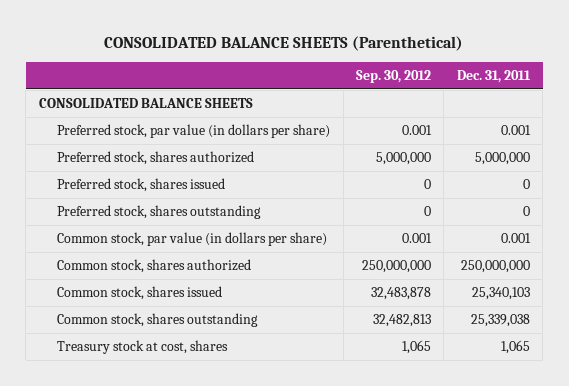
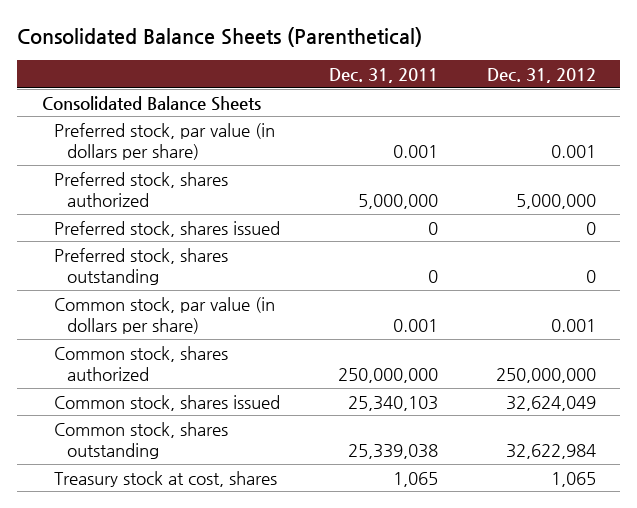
[104,35,464,51] CONSOLIDATED BALANCE SHEETS (Parenthetical) -> [17,27,423,48] Consolidated Balance Sheets (Parenthetical)
[355,69,431,83] Sep. 30, 2012 -> none
none -> [486,67,596,83] Dec. 31, 2012
[38,98,253,109] CONSOLIDATED BALANCE SHEETS -> [41,95,261,111] Consolidated Balance Sheets

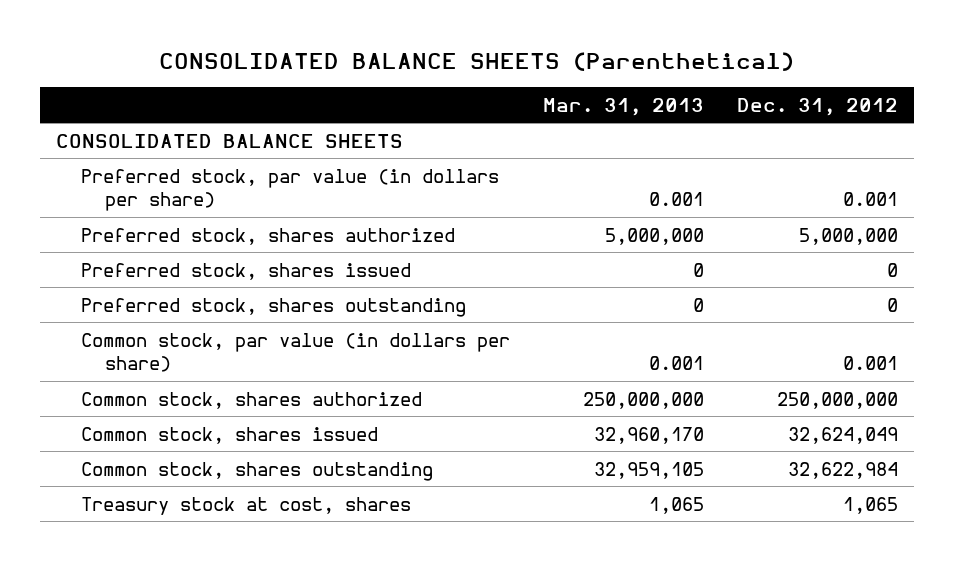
[17,27,423,48] Consolidated Balance Sheets (Parenthetical) -> [159,51,795,71] CONSOLIDATED BALANCE SHEETS (Parenthetical)
[328,67,438,83] Dec. 31, 2011 -> none
none -> [542,97,704,116] Mar. 31, 2013
[41,95,261,111] Consolidated Balance Sheets -> [56,133,404,148] CONSOLIDATED BALANCE SHEETS

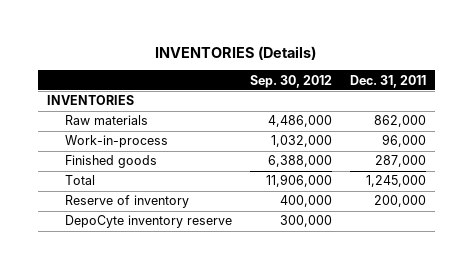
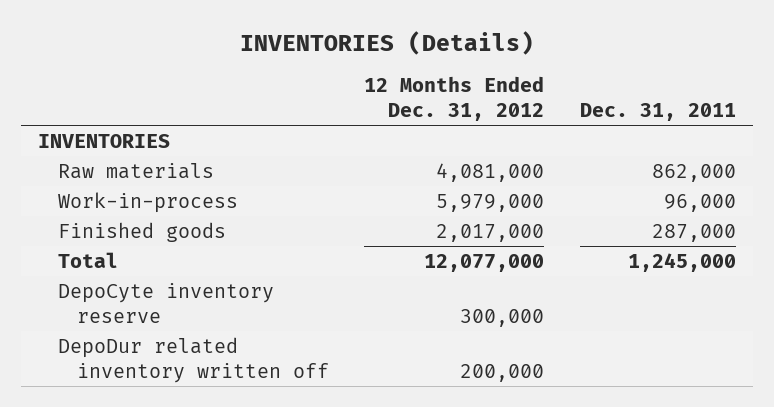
[249,74,332,88] Sep. 30, 2012 -> none
none -> [364,76,545,121] 12 Months Ended Dec. 31, 2012
[64,195,189,209] Reserve of inventory -> none
none -> [57,336,329,383] DepoDur related inventory written off

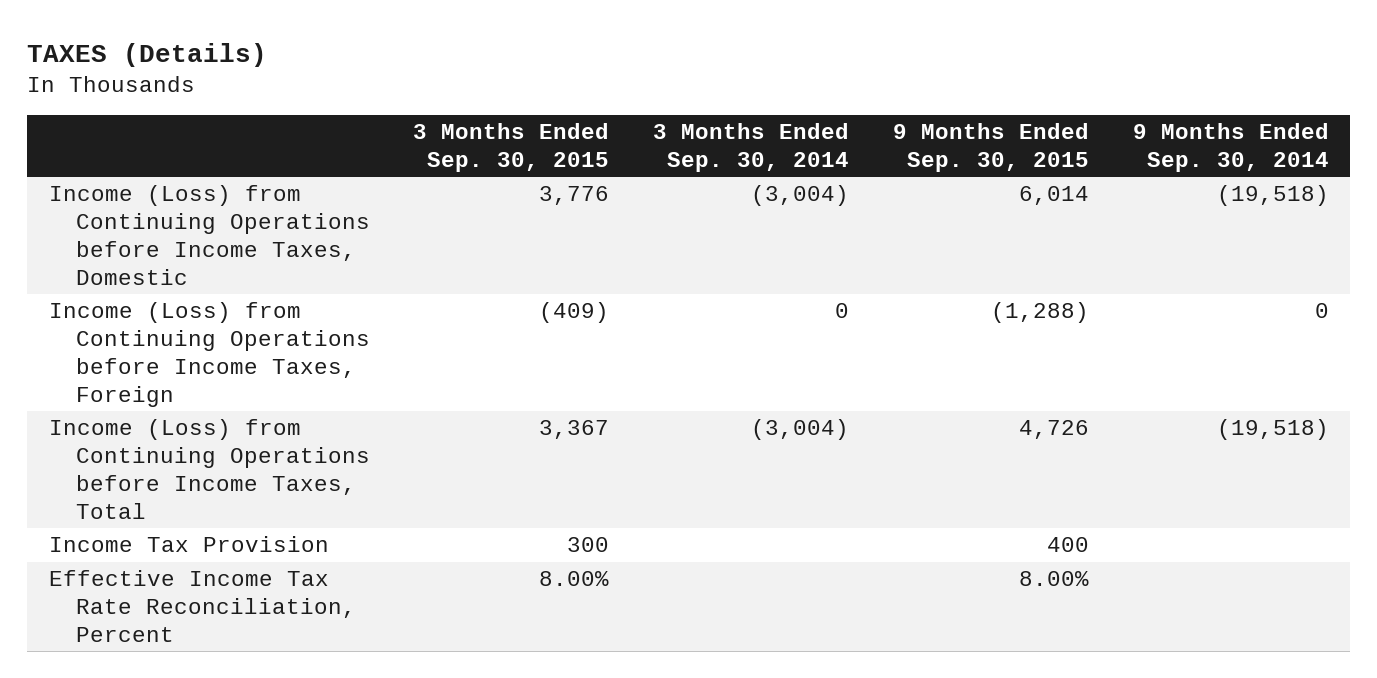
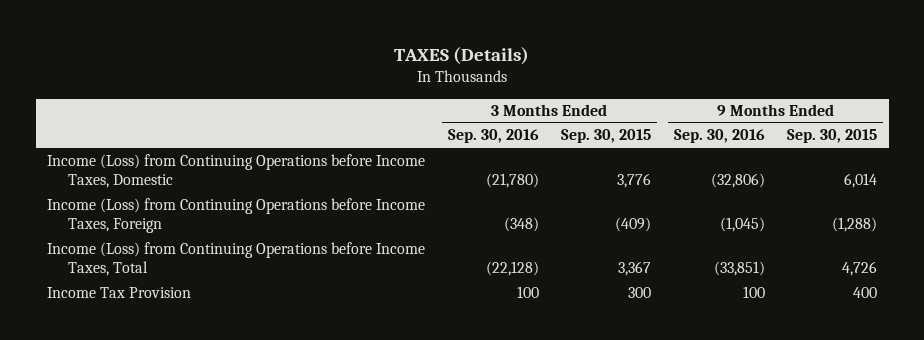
[653,123,850,173] 3 Months Ended Sep. 30, 2014 -> none
[1132,123,1329,173] 9 Months Ended Sep. 30, 2014 -> none
none -> [447,129,539,144] Sep. 30, 2016
none -> [673,129,765,144] Sep. 30, 2016
[48,570,356,642] Effective Income Tax Rate Reconciliation, Percent -> none

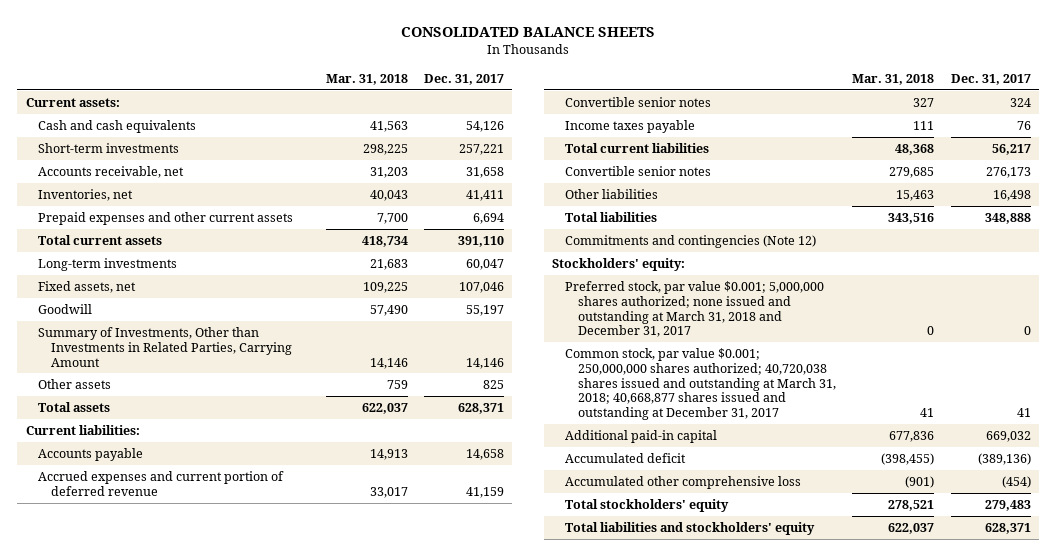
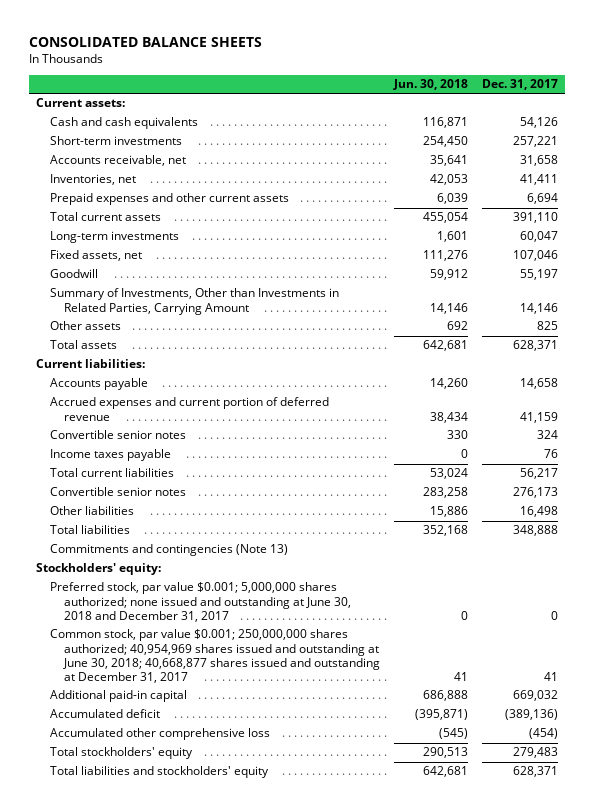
[325,73,408,85] Mar. 31, 2018 -> none
none -> [392,79,468,91] Jun. 30, 2018
[565,234,817,248] Commitments and contingencies (Note 12) -> [49,544,288,557] Commitments and contingencies (Note 13)
[565,280,825,338] Preferred stock, par value $0.001; 5,000,000 shares authorized; none issued and outstanding at March 31, 2018 and December 31, 2017 -> [49,582,351,622] Preferred stock, par value $0.001; 5,000,000 shares authorized; none issued and outstanding at June 30, 2018 and December 31, 2017
[565,347,836,421] Common stock, par value $0.001; 250,000,000 shares authorized; 40,720,038 shares issued and outstanding at March 31, 2018; 40,668,877 shares issued and outstanding at December 31, 2017 -> [49,629,380,683] Common stock, par value $0.001; 250,000,000 shares authorized; 40,954,969 shares issued and outstanding at June 30, 2018; 40,668,877 shares issued and outstanding at December 31, 2017

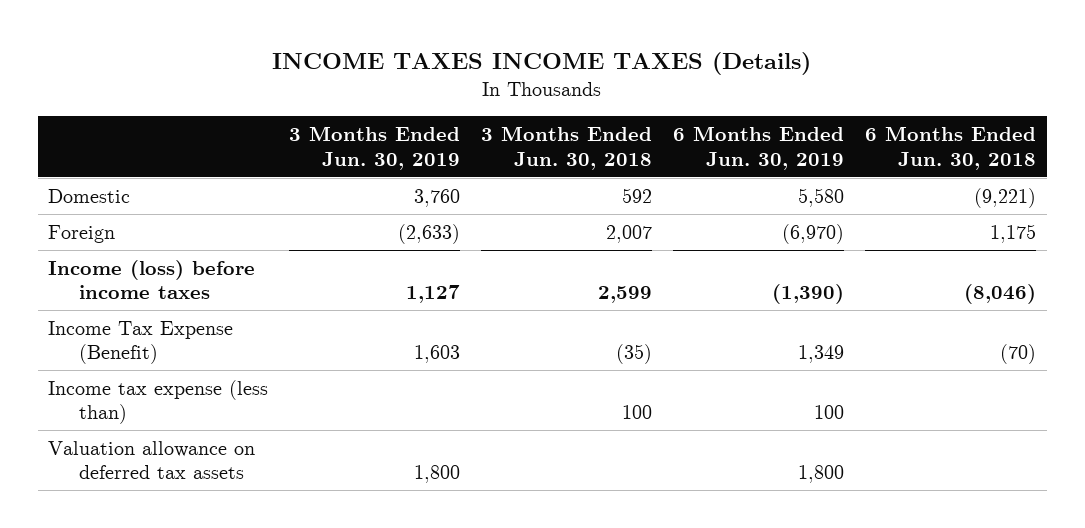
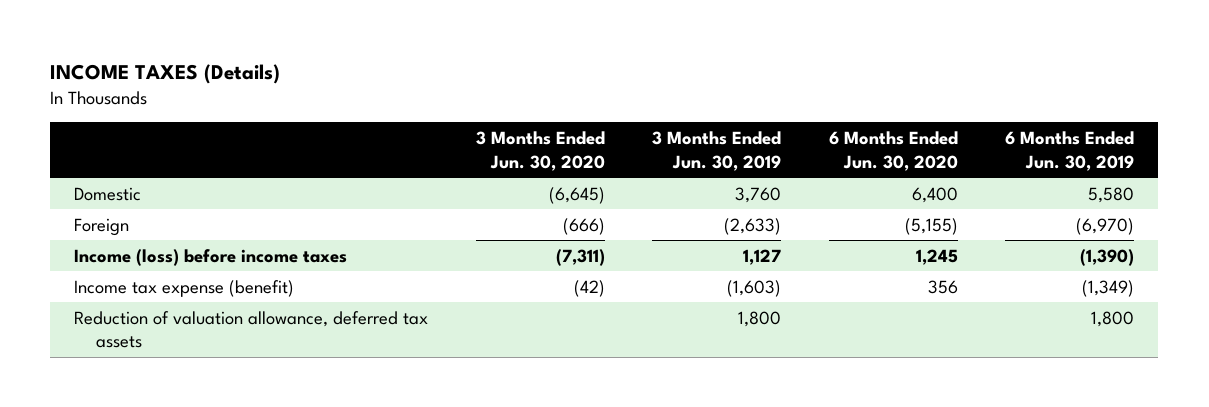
[272,52,812,76] INCOME TAXES INCOME TAXES (Details) -> [50,63,281,84] INCOME TAXES (Details)
[481,126,653,170] 3 Months Ended Jun. 30, 2018 -> none
[865,126,1037,170] 6 Months Ended Jun. 30, 2018 -> none
none -> [475,130,605,171] 3 Months Ended Jun. 30, 2020
none -> [828,130,958,171] 6 Months Ended Jun. 30, 2020
[48,379,269,425] Income tax expense (less than) -> none
[48,320,234,365] Income Tax Expense (Benefit) -> [74,279,295,297] Income tax expense (benefit)
[414,345,461,364] 1,603 -> [727,279,782,297] (1,603)
[798,345,845,364] 1,349 -> [1082,279,1135,297] (1,349)
[48,440,256,480] Valuation allowance on deferred tax assets -> [74,310,429,349] Reduction of valuation allowance, deferred tax assets

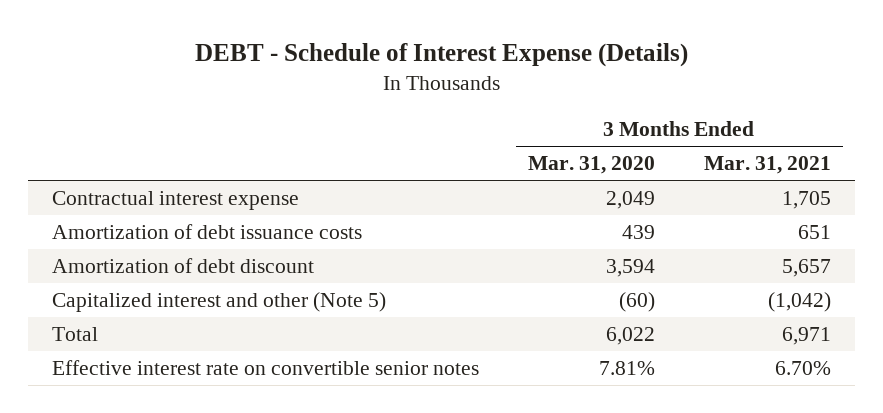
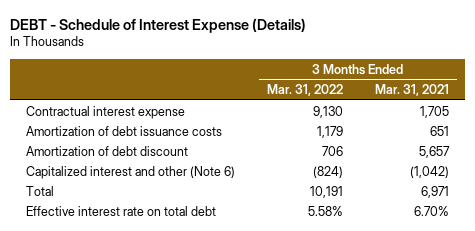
[528,156,656,175] Mar. 31, 2020 -> none
none -> [266,84,343,97] Mar. 31, 2022
[52,292,387,313] Capitalized interest and other (Note 5) -> [26,165,236,179] Capitalized interest and other (Note 6)
[52,360,480,376] Effective interest rate on convertible senior notes -> [26,205,217,216] Effective interest rate on total debt

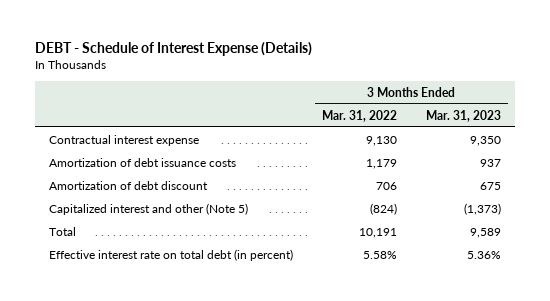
[374,84,449,97] Mar. 31, 2021 -> none
none -> [425,109,501,122] Mar. 31, 2023
[26,165,236,179] Capitalized interest and other (Note 6) -> [49,202,249,215] Capitalized interest and other (Note 5)
[26,205,217,216] Effective interest rate on total debt -> [49,248,294,261] Effective interest rate on total debt (in percent)

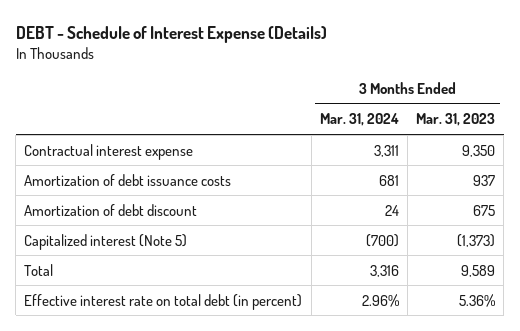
[322,109,398,122] Mar. 31, 2022 -> none
none -> [319,113,399,127] Mar. 31, 2024
[49,202,249,215] Capitalized interest and other (Note 5) -> [24,233,188,250] Capitalized interest (Note 5)

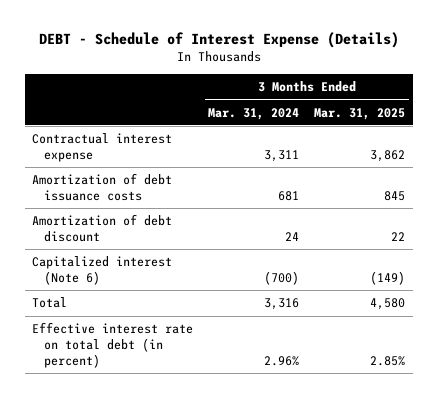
[416,113,496,127] Mar. 31, 2023 -> none
none -> [314,107,406,120] Mar. 31, 2025
[24,233,188,250] Capitalized interest (Note 5) -> [32,256,173,285] Capitalized interest (Note 6)

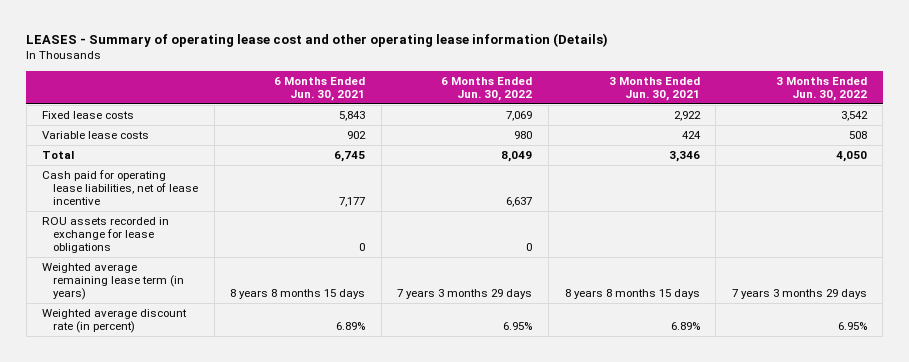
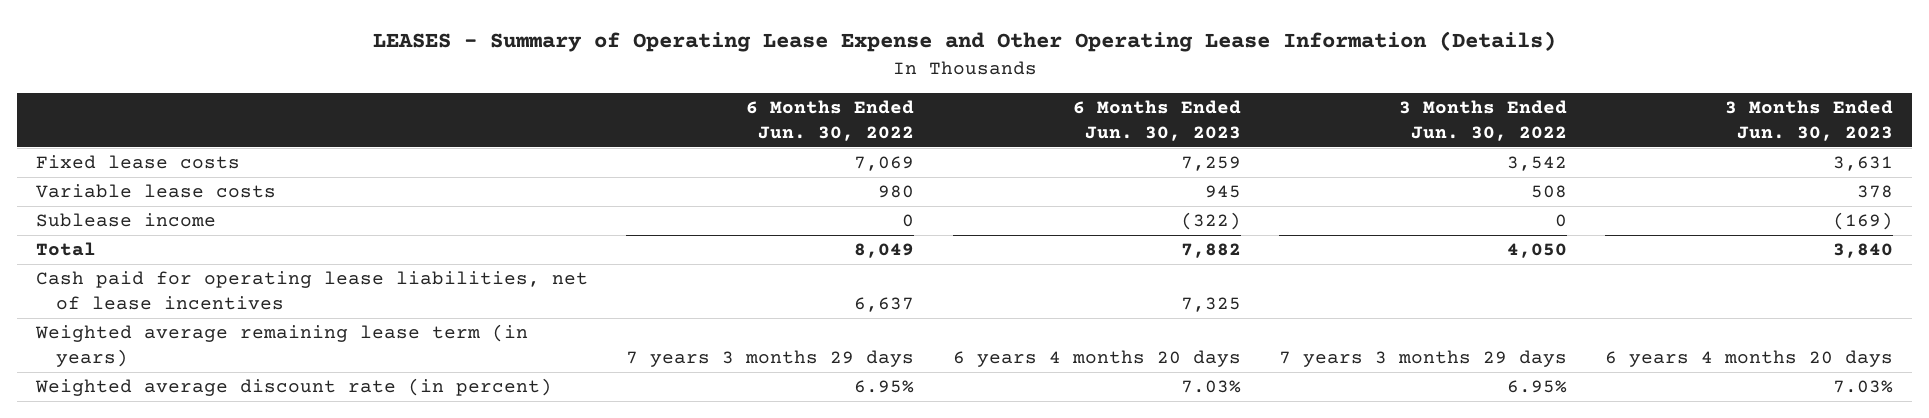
[26,32,609,47] LEASES - Summary of operating lease cost and other operating lease information (Details) -> [372,31,1556,53] LEASES - Summary of Operating Lease Expense and Other Operating Lease Information (Details)
[274,76,366,102] 6 Months Ended Jun. 30, 2021 -> none
[608,76,700,102] 3 Months Ended Jun. 30, 2021 -> none
none -> [1072,100,1241,141] 6 Months Ended Jun. 30, 2023
none -> [1725,100,1894,141] 3 Months Ended Jun. 30, 2023
none -> [36,213,217,228] Sublease income
[42,216,170,254] ROU assets recorded in exchange for lease obligations -> none
[42,169,199,206] Cash paid for operating lease liabilities, net of lease incentive -> [36,271,589,310] Cash paid for operating lease liabilities, net of lease incentives

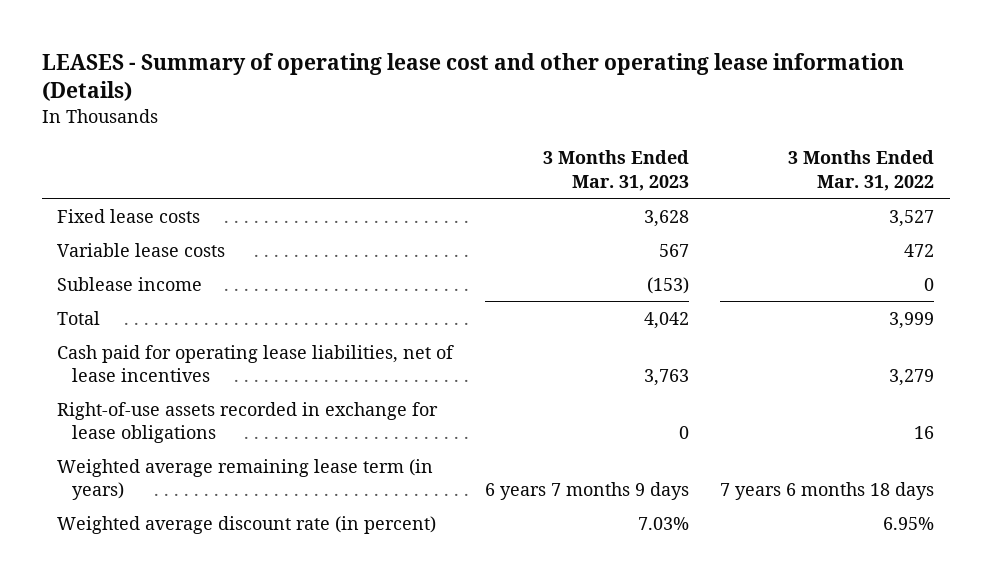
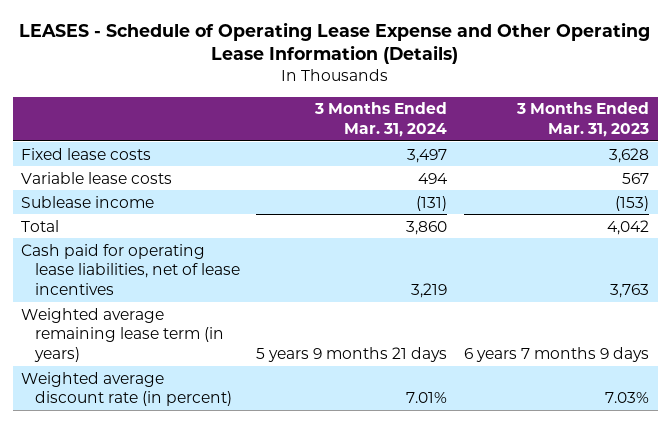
[41,52,904,102] LEASES - Summary of operating lease cost and other operating lease information (Details) -> [19,21,651,65] LEASES - Schedule of Operating Lease Expense and Other Operating Lease Information (Details)
[787,150,934,191] 3 Months Ended Mar. 31, 2022 -> none
none -> [314,102,448,137] 3 Months Ended Mar. 31, 2024
[57,401,439,443] Right-of-use assets recorded in exchange for lease obligations -> none

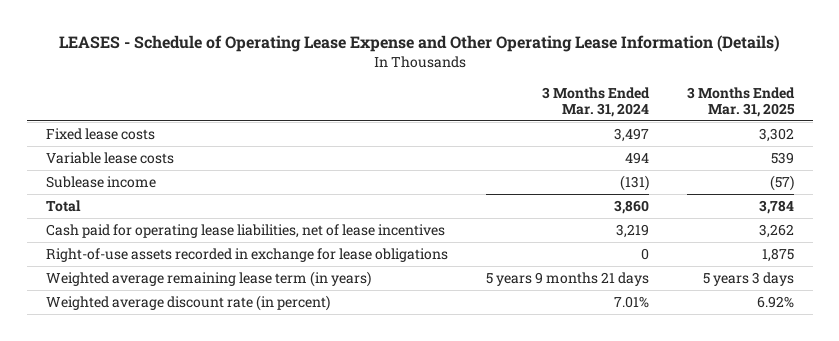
[516,102,650,137] 3 Months Ended Mar. 31, 2023 -> none
none -> [686,86,795,117] 3 Months Ended Mar. 31, 2025
none -> [45,247,448,262] Right-of-use assets recorded in exchange for lease obligations

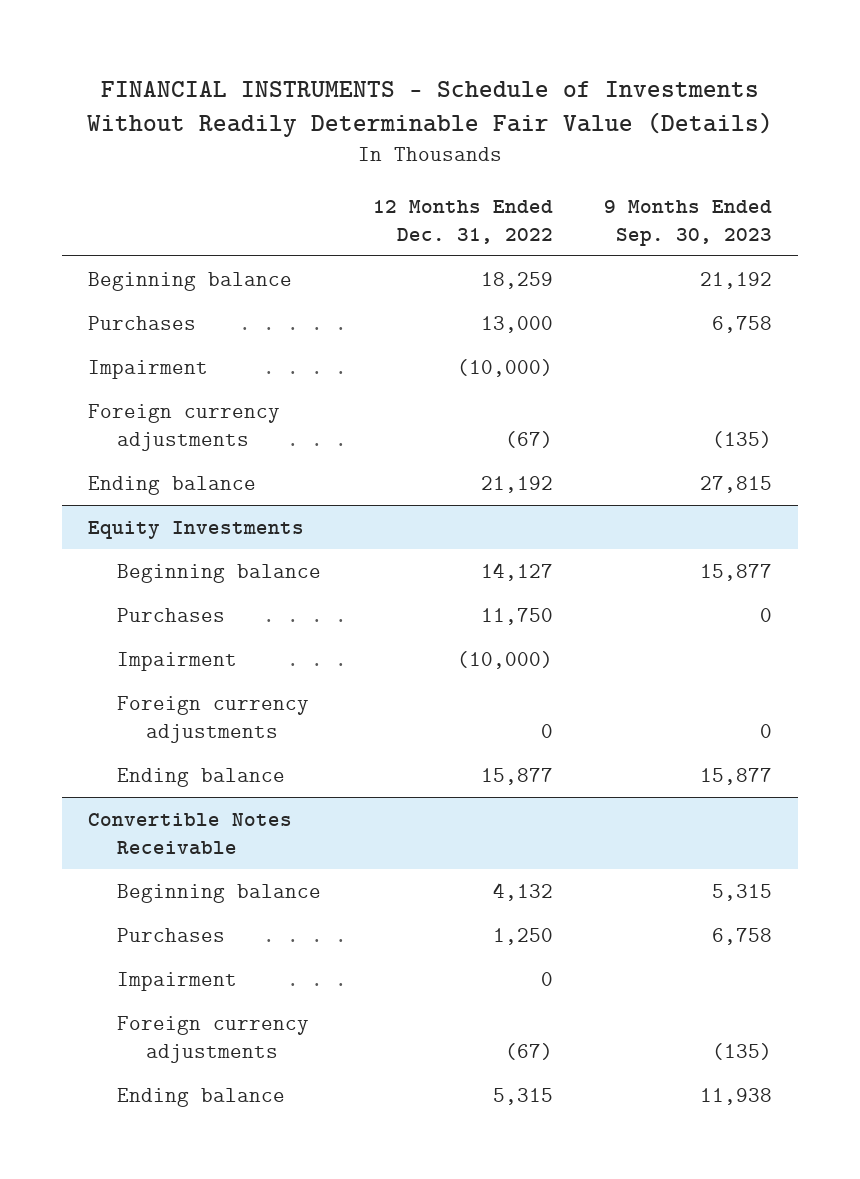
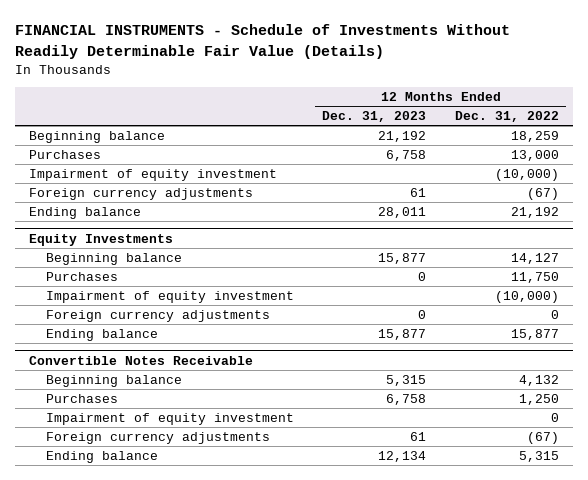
[604,199,773,246] 9 Months Ended Sep. 30, 2023 -> none
none -> [322,111,427,123] Dec. 31, 2023
[88,359,209,379] Impairment -> [29,168,278,181] Impairment of equity investment
[117,651,238,671] Impairment -> [45,290,294,303] Impairment of equity investment
[117,971,238,991] Impairment -> [45,412,294,425] Impairment of equity investment

